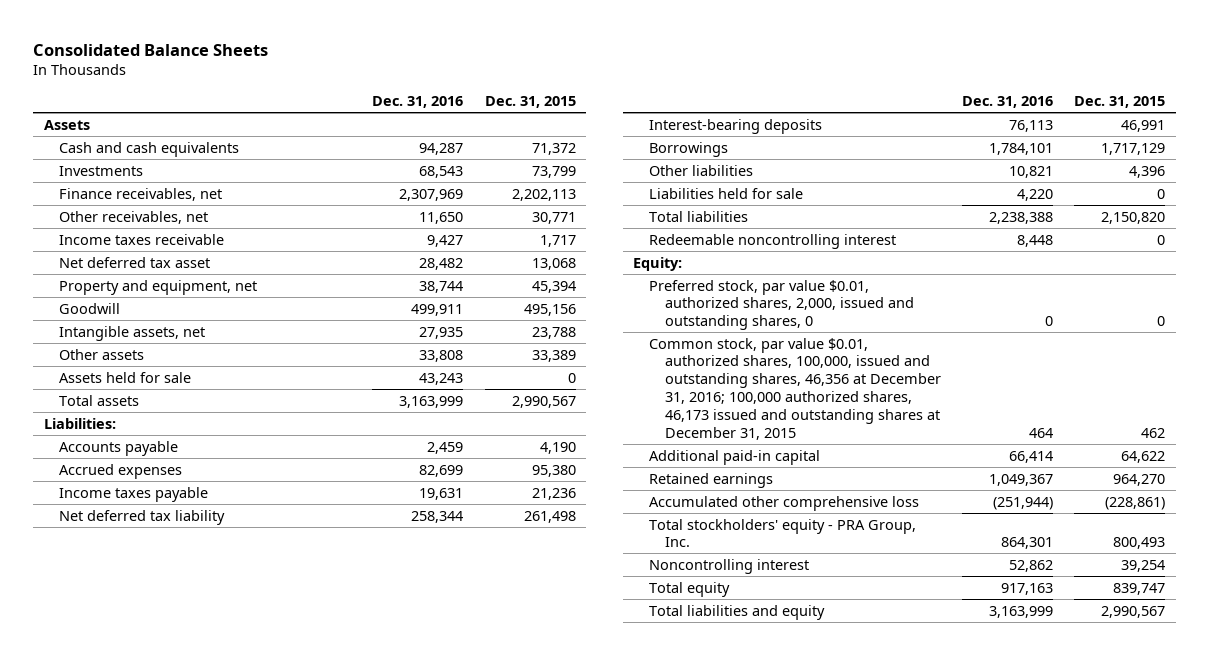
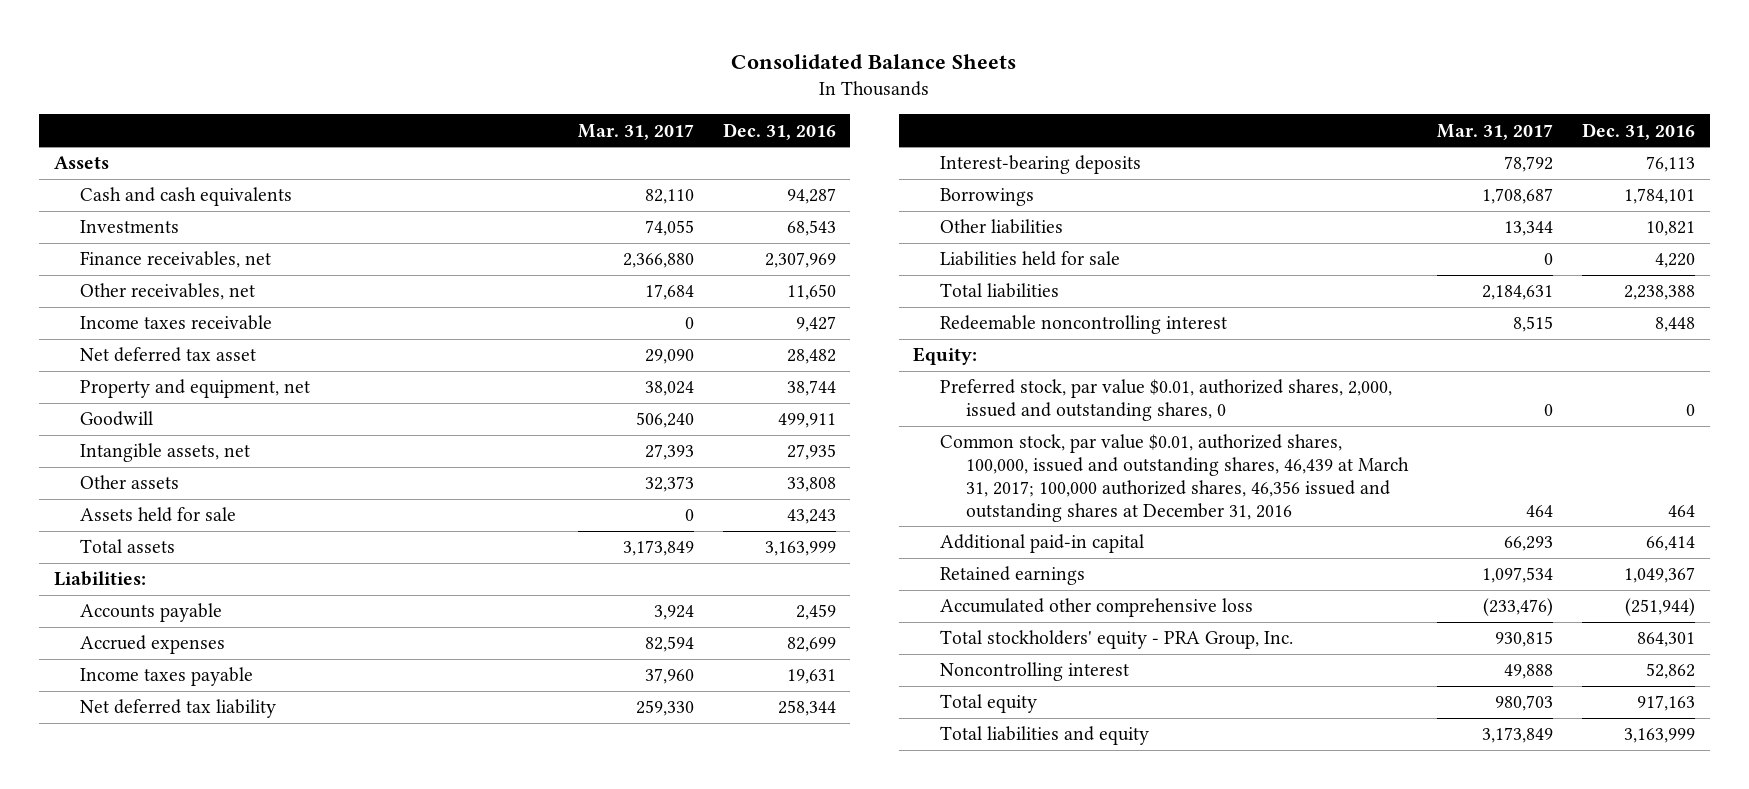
[484,96,576,109] Dec. 31, 2015 -> none
none -> [577,123,694,140] Mar. 31, 2017
[649,337,941,440] Common stock, par value $0.01, authorized shares, 100,000, issued and outstanding shares, 46,356 at December 31, 2016; 100,000 authorized shares, 46,173 issued and outstanding shares at December 31, 2015 -> [939,434,1410,522] Common stock, par value $0.01, authorized shares, 100,000, issued and outstanding shares, 46,439 at March 31, 2017; 100,000 authorized shares, 46,356 issued and outstanding shares at December 31, 2016

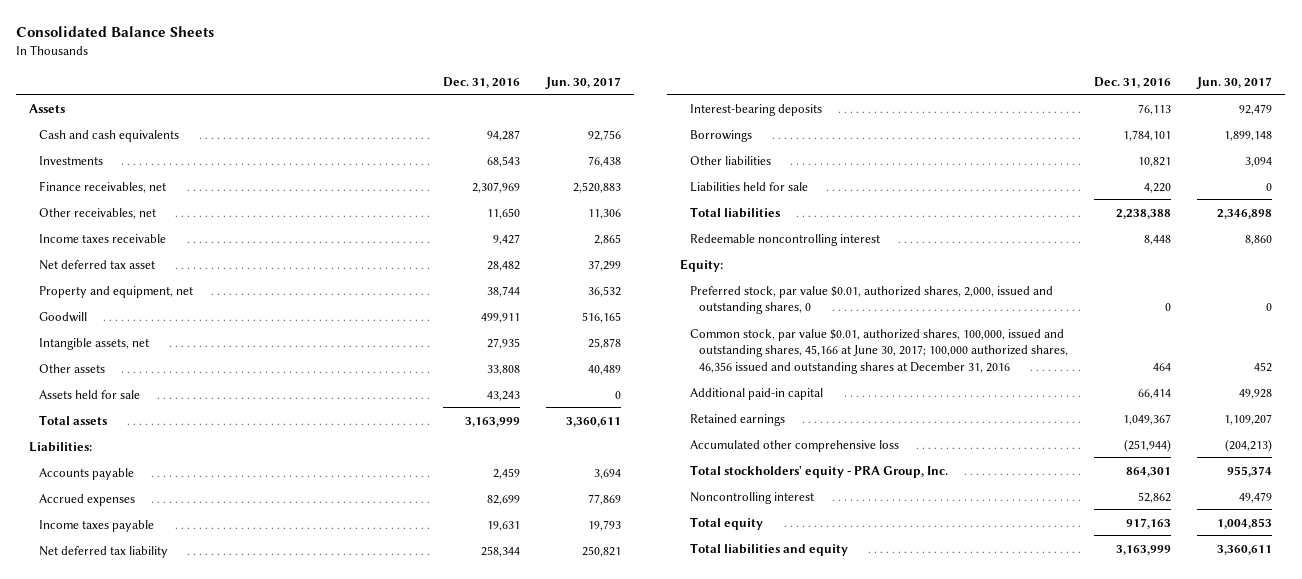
[577,123,694,140] Mar. 31, 2017 -> none
none -> [545,76,622,89] Jun. 30, 2017
[939,434,1410,522] Common stock, par value $0.01, authorized shares, 100,000, issued and outstanding shares, 46,439 at March 31, 2017; 100,000 authorized shares, 46,356 issued and outstanding shares at December 31, 2016 -> [689,328,1069,374] Common stock, par value $0.01, authorized shares, 100,000, issued and outstanding shares, 45,166 at June 30, 2017; 100,000 authorized shares, 46,356 issued and outstanding shares at December 31, 2016

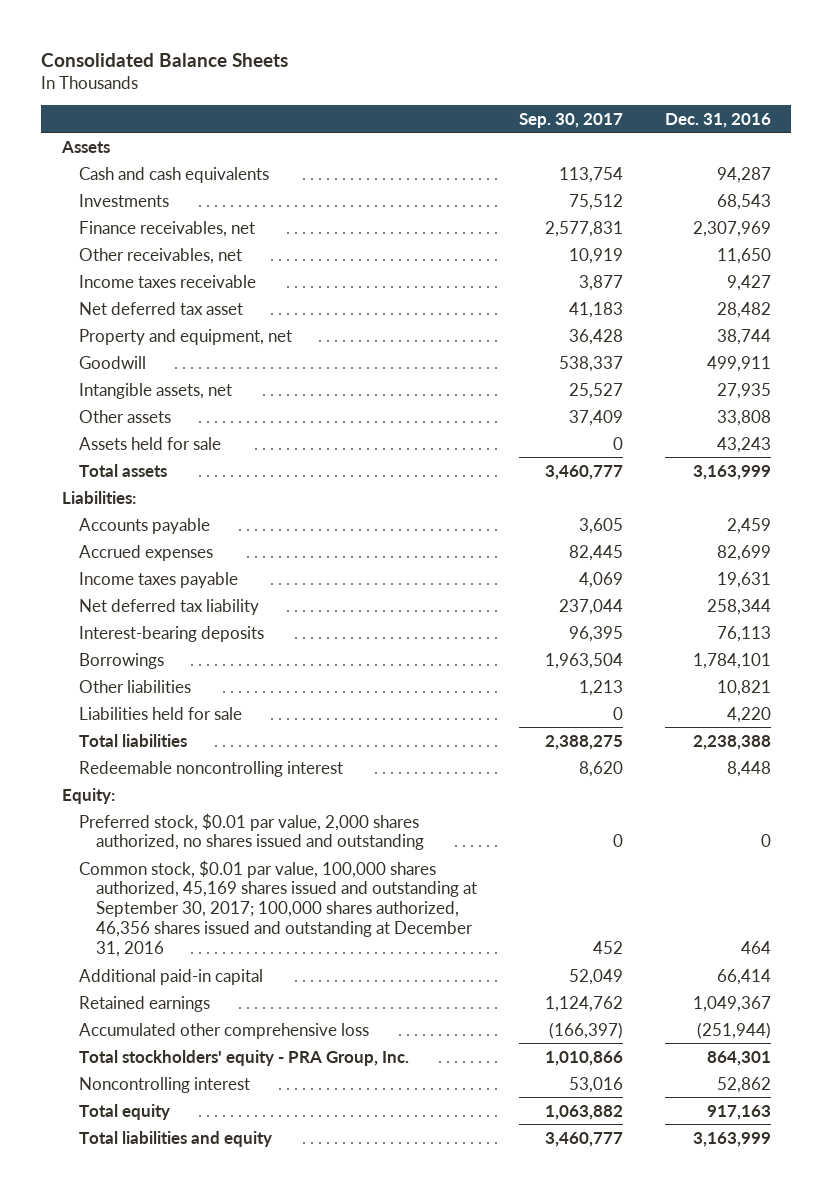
[545,76,622,89] Jun. 30, 2017 -> none
none -> [518,112,623,128] Sep. 30, 2017
[689,285,1053,315] Preferred stock, par value $0.01, authorized shares, 2,000, issued and outstanding shares, 0 -> [78,812,424,851] Preferred stock, $0.01 par value, 2,000 shares authorized, no shares issued and outstanding
[689,328,1069,374] Common stock, par value $0.01, authorized shares, 100,000, issued and outstanding shares, 45,166 at June 30, 2017; 100,000 authorized shares, 46,356 issued and outstanding shares at December 31, 2016 -> [78,859,477,958] Common stock, $0.01 par value, 100,000 shares authorized, 45,169 shares issued and outstanding at September 30, 2017; 100,000 shares authorized, 46,356 shares issued and outstanding at December 31, 2016

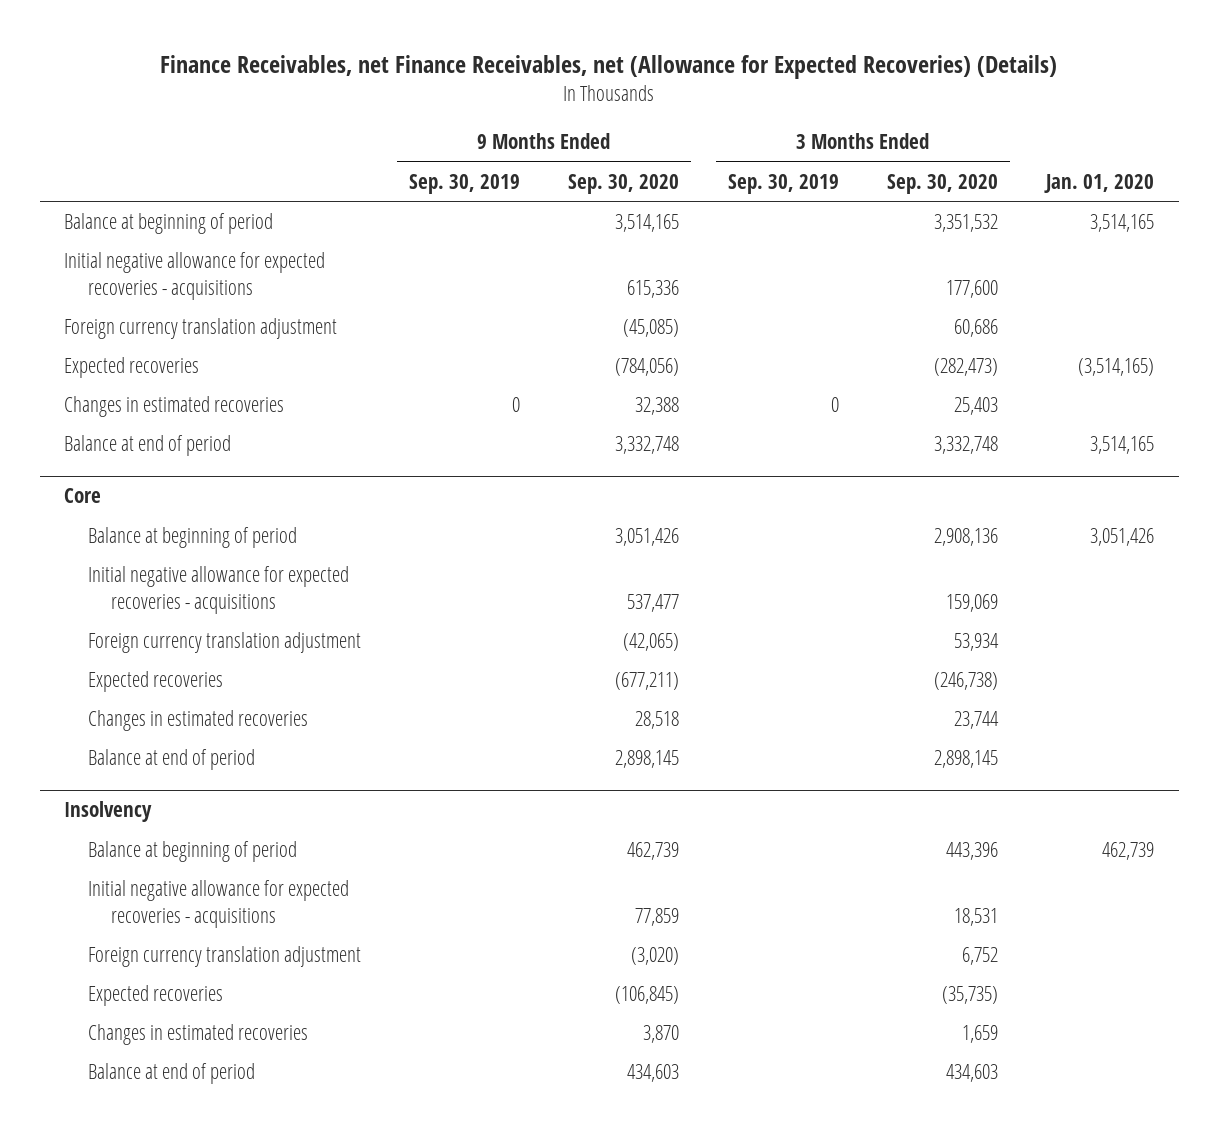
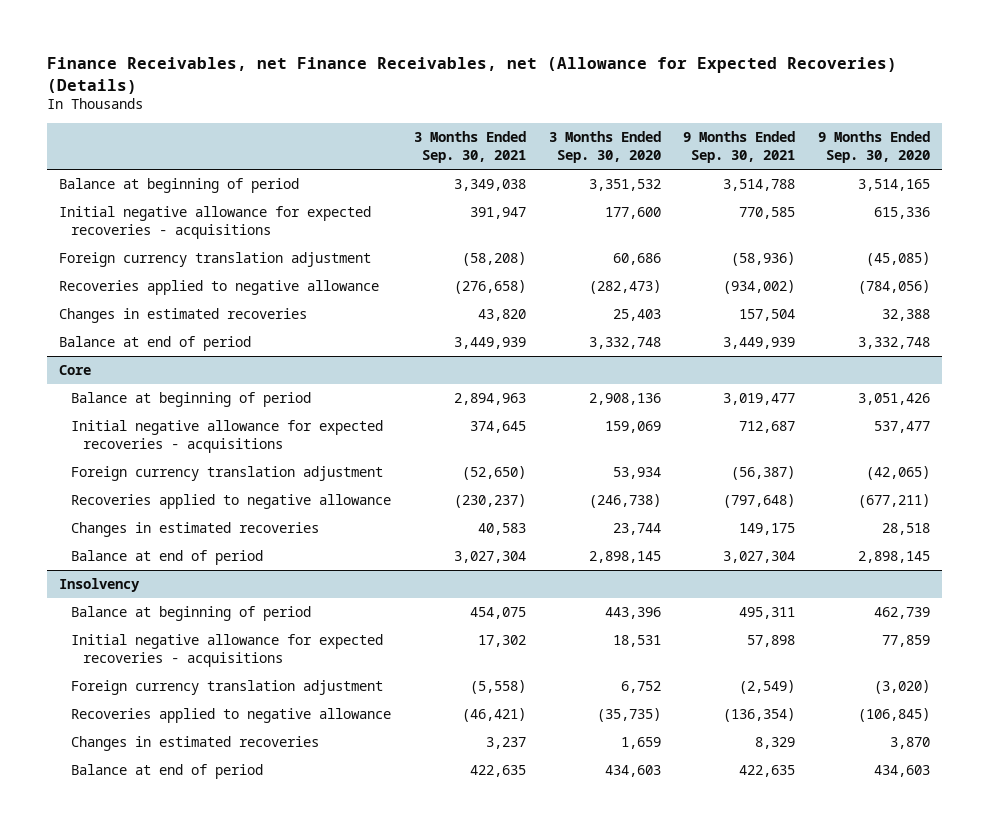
[409,173,521,194] Sep. 30, 2019 -> none
[727,173,839,194] Sep. 30, 2019 -> none
[1044,173,1155,193] Jan. 01, 2020 -> none
none -> [413,131,526,164] 3 Months Ended Sep. 30, 2021
none -> [683,131,796,164] 9 Months Ended Sep. 30, 2021
[64,357,200,379] Expected recoveries -> [58,280,379,296] Recoveries applied to negative allowance
[87,671,223,693] Expected recoveries -> [70,494,391,510] Recoveries applied to negative allowance
[87,985,223,1007] Expected recoveries -> [70,708,391,724] Recoveries applied to negative allowance

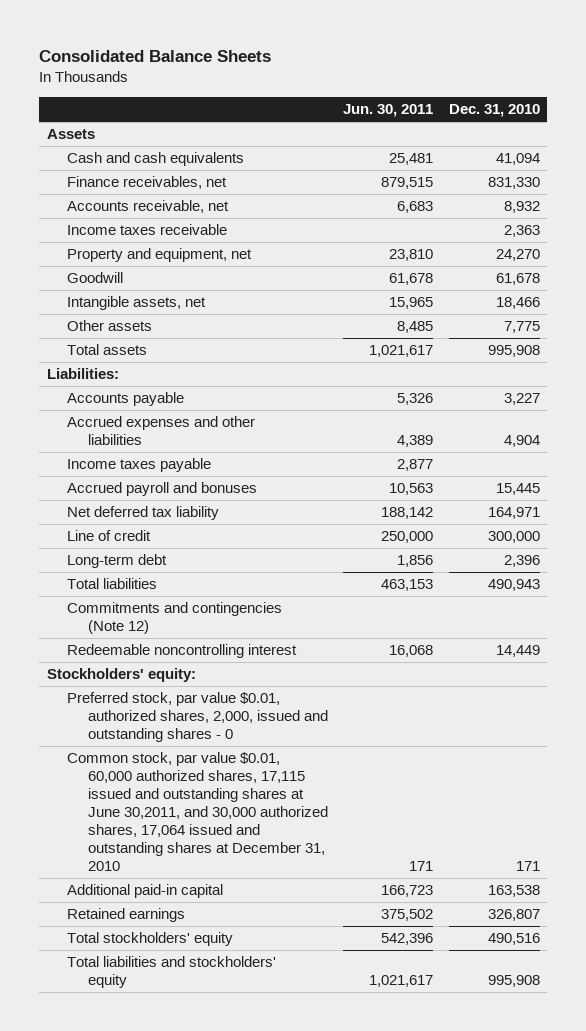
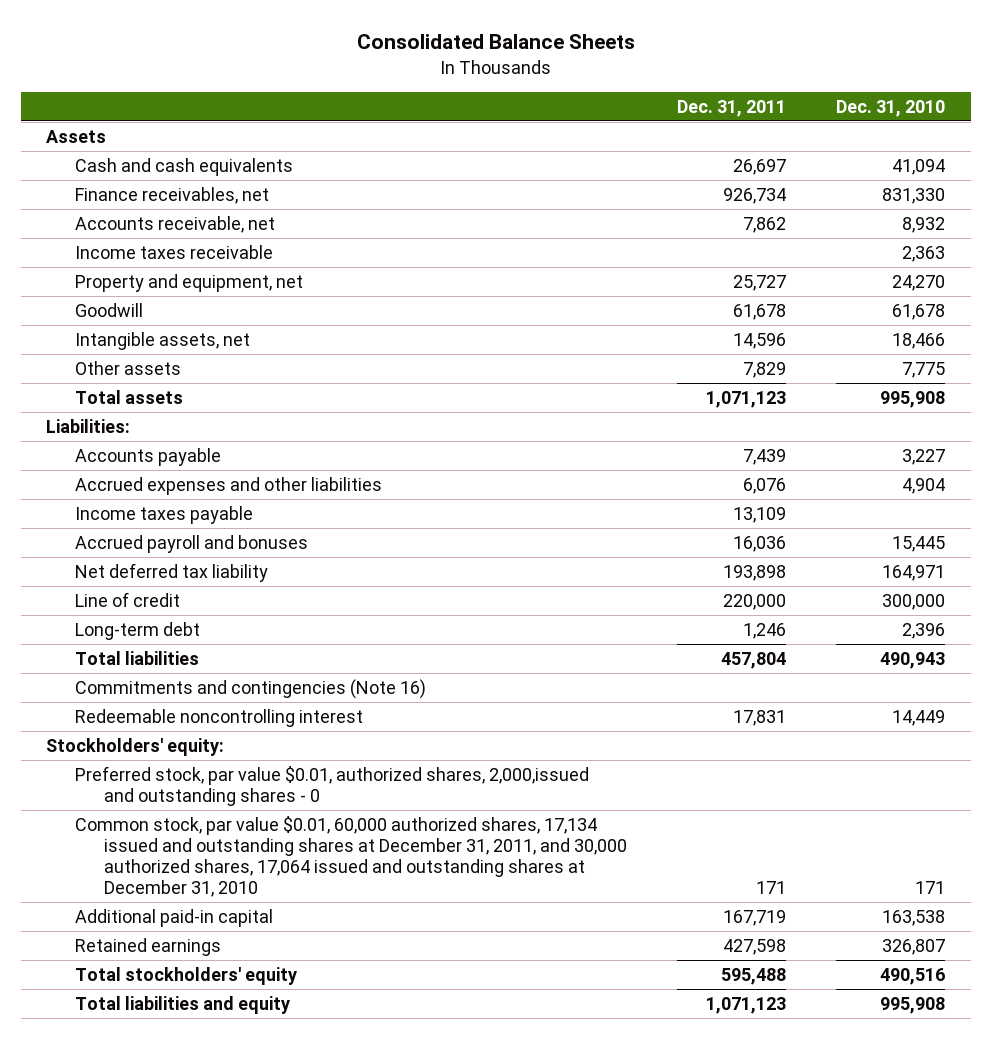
[343,104,434,118] Jun. 30, 2011 -> none
none -> [677,99,787,117] Dec. 31, 2011
[67,601,283,635] Commitments and contingencies (Note 12) -> [75,678,427,699] Commitments and contingencies (Note 16)
[67,691,329,743] Preferred stock, par value $0.01, authorized shares, 2,000, issued and outstanding shares - 0 -> [75,765,590,806] Preferred stock, par value $0.01, authorized shares, 2,000,issued and outstanding shares - 0
[67,751,329,872] Common stock, par value $0.01, 60,000 authorized shares, 17,115 issued and outstanding shares at June 30,2011, and 30,000 authorized shares, 17,064 issued and outstanding shares at December 31, 2010 -> [75,815,627,897] Common stock, par value $0.01, 60,000 authorized shares, 17,134 issued and outstanding shares at December 31, 2011, and 30,000 authorized shares, 17,064 issued and outstanding shares at December 31, 2010
[67,955,277,989] Total liabilities and stockholders' equity -> [75,995,291,1014] Total liabilities and equity

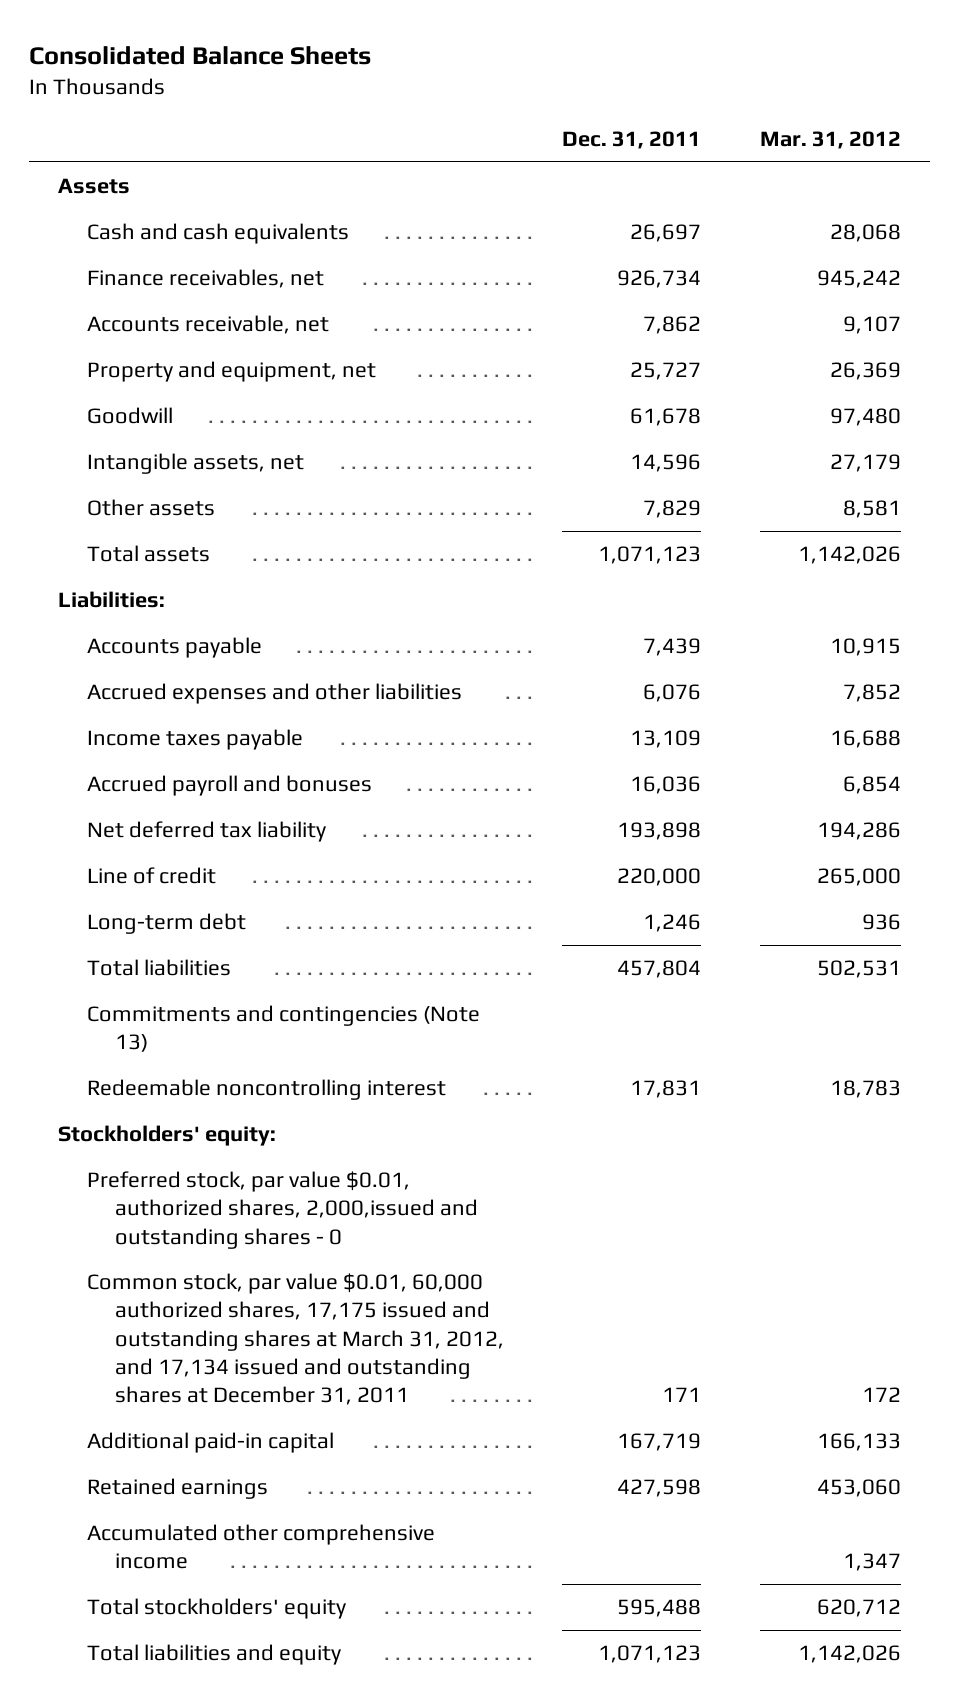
[836,99,946,117] Dec. 31, 2010 -> none
none -> [759,131,901,150] Mar. 31, 2012
[75,244,274,259] Income taxes receivable -> none
[75,678,427,699] Commitments and contingencies (Note 16) -> [86,1005,480,1053] Commitments and contingencies (Note 13)
[75,815,627,897] Common stock, par value $0.01, 60,000 authorized shares, 17,134 issued and outstanding shares at December 31, 2011, and 30,000 authorized shares, 17,064 issued and outstanding shares at December 31, 2010 -> [86,1273,505,1406] Common stock, par value $0.01, 60,000 authorized shares, 17,175 issued and outstanding shares at March 31, 2012, and 17,134 issued and outstanding shares at December 31, 2011
none -> [86,1524,435,1570] Accumulated other comprehensive income

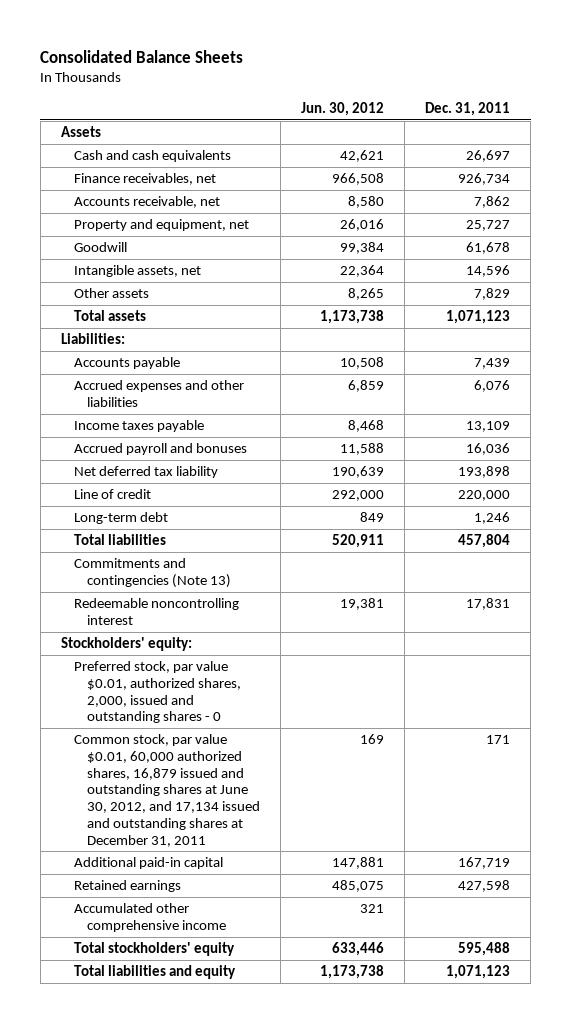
[759,131,901,150] Mar. 31, 2012 -> none
none -> [300,101,384,116] Jun. 30, 2012
[86,1171,479,1249] Preferred stock, par value $0.01, authorized shares, 2,000,issued and outstanding shares - 0 -> [73,661,241,724] Preferred stock, par value $0.01, authorized shares, 2,000, issued and outstanding shares - 0
[86,1273,505,1406] Common stock, par value $0.01, 60,000 authorized shares, 17,175 issued and outstanding shares at March 31, 2012, and 17,134 issued and outstanding shares at December 31, 2011 -> [73,734,260,847] Common stock, par value $0.01, 60,000 authorized shares, 16,879 issued and outstanding shares at June 30, 2012, and 17,134 issued and outstanding shares at December 31, 2011

